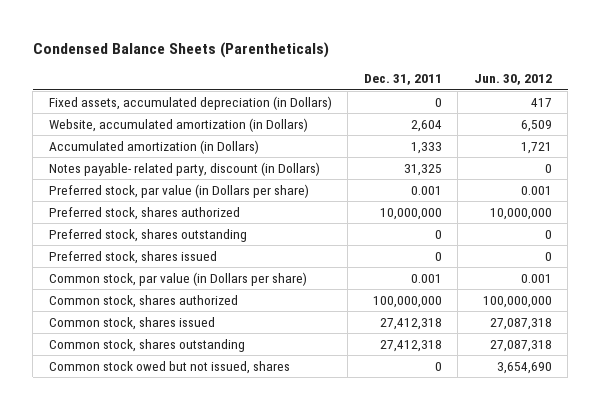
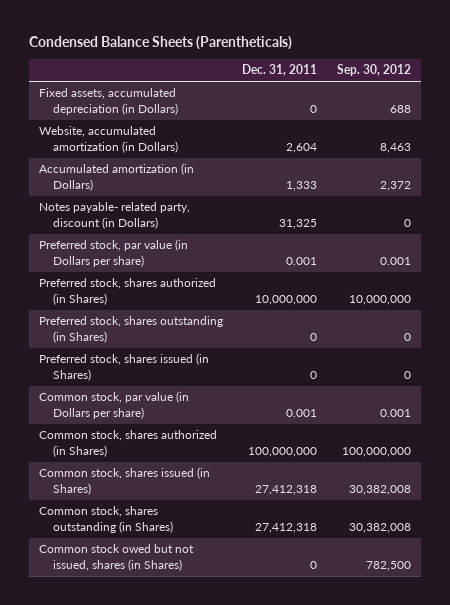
[473,74,552,86] Jun. 30, 2012 -> none
none -> [337,64,412,77] Sep. 30, 2012
[48,206,240,220] Preferred stock, shares authorized -> [38,278,216,305] Preferred stock, shares authorized (in Shares)
[48,228,247,242] Preferred stock, shares outstanding -> [38,316,223,343] Preferred stock, shares outstanding (in Shares)
[48,250,217,264] Preferred stock, shares issued -> [38,353,209,381] Preferred stock, shares issued (in Shares)
[48,294,238,308] Common stock, shares authorized -> [38,430,217,457] Common stock, shares authorized (in Shares)
[48,316,215,330] Common stock, shares issued -> [38,467,210,495] Common stock, shares issued (in Shares)
[48,338,245,352] Common stock, shares outstanding -> [38,506,173,533] Common stock, shares outstanding (in Shares)
[48,360,290,374] Common stock owed but not issued, shares -> [38,544,194,571] Common stock owed but not issued, shares (in Shares)

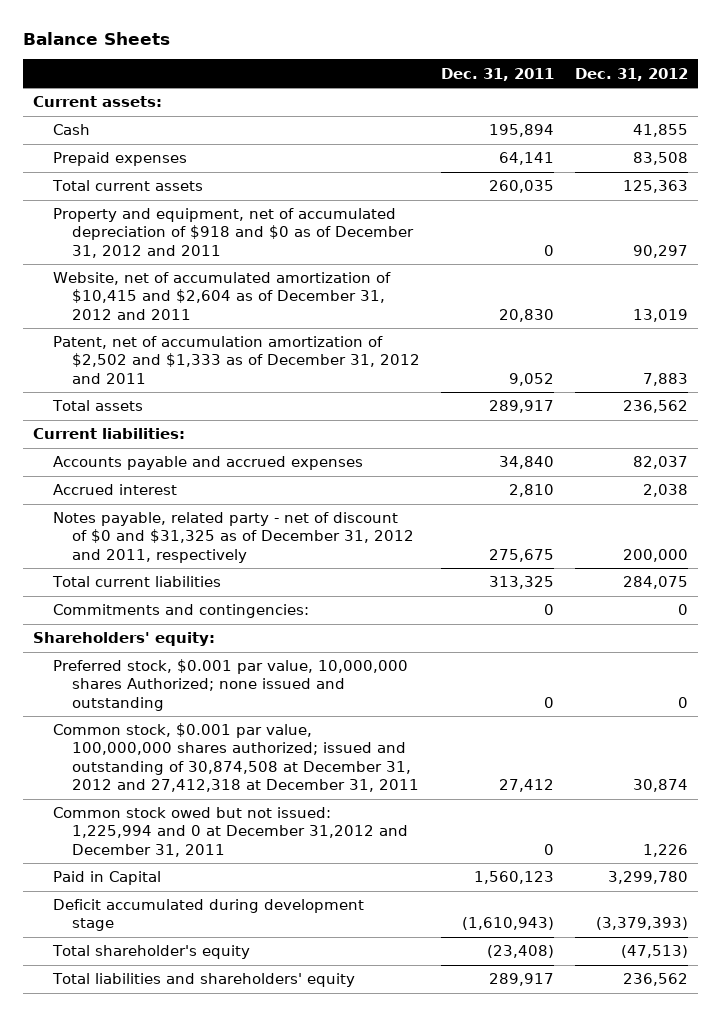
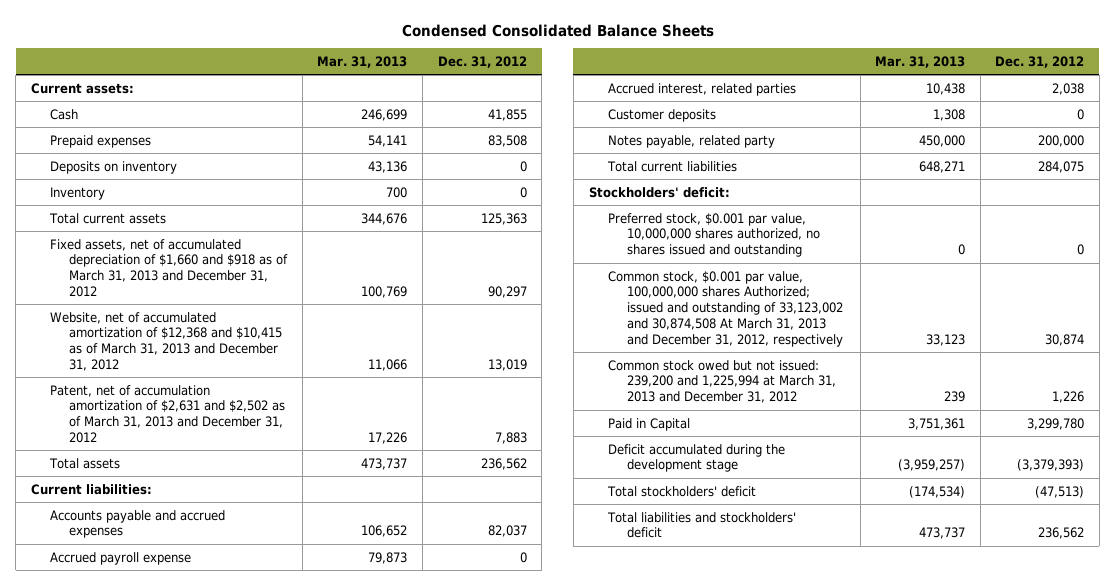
[22,31,170,45] Balance Sheets -> [401,23,714,37] Condensed Consolidated Balance Sheets
[441,67,555,81] Dec. 31, 2011 -> none
none -> [317,55,408,68] Mar. 31, 2013
none -> [50,160,178,174] Deposits on inventory
none -> [50,186,106,200] Inventory
[52,208,415,258] Property and equipment, net of accumulated depreciation of $918 and $0 as of December 31, 2012 and 2011 -> [50,238,289,298] Fixed assets, net of accumulated depreciation of $1,660 and $918 as of March 31, 2013 and December 31, 2012
[52,272,391,320] Website, net of accumulated amortization of $10,415 and $2,604 as of December 31, 2012 and 2011 -> [50,311,283,372] Website, net of accumulated amortization of $12,368 and $10,415 as of March 31, 2013 and December 31, 2012
[52,336,421,384] Patent, net of accumulation amortization of $2,502 and $1,333 as of December 31, 2012 and 2011 -> [50,384,286,444] Patent, net of accumulation amortization of $2,631 and $2,502 as of March 31, 2013 and December 31, 2012
none -> [50,551,192,565] Accrued payroll expense
[52,484,177,496] Accrued interest -> [607,82,796,96] Accrued interest, related parties
none -> [607,108,716,122] Customer deposits
[52,512,415,563] Notes payable, related party - net of discount of $0 and $31,325 as of December 31, 2012 and 2011, respectively -> [607,134,775,148] Notes payable, related party
[52,604,309,619] Commitments and contingencies: -> none
[33,632,216,647] Shareholders' equity: -> none
none -> [588,186,730,198] Stockholders' deficit:
[52,659,408,711] Preferred stock, $0.001 par value, 10,000,000 shares Authorized; none issued and outstanding -> [607,212,821,258] Preferred stock, $0.001 par value, 10,000,000 shares authorized, no shares issued and outstanding
[52,723,420,792] Common stock, $0.001 par value, 100,000,000 shares authorized; issued and outstanding of 30,874,508 at December 31, 2012 and 27,412,318 at December 31, 2011 -> [607,270,844,347] Common stock, $0.001 par value, 100,000,000 shares Authorized; issued and outstanding of 33,123,002 and 30,874,508 At March 31, 2013 and December 31, 2012, respectively
[52,807,409,857] Common stock owed but not issued: 1,225,994 and 0 at December 31,2012 and December 31, 2011 -> [607,359,837,404] Common stock owed but not issued: 239,200 and 1,225,994 at March 31, 2013 and December 31, 2012
[52,899,364,932] Deficit accumulated during development stage -> [607,443,785,473] Deficit accumulated during the development stage
[51,945,250,960] Total shareholder's equity -> [606,485,756,497] Total stockholders' deficit
[51,973,355,988] Total liabilities and shareholders' equity -> [606,511,796,539] Total liabilities and stockholders' deficit

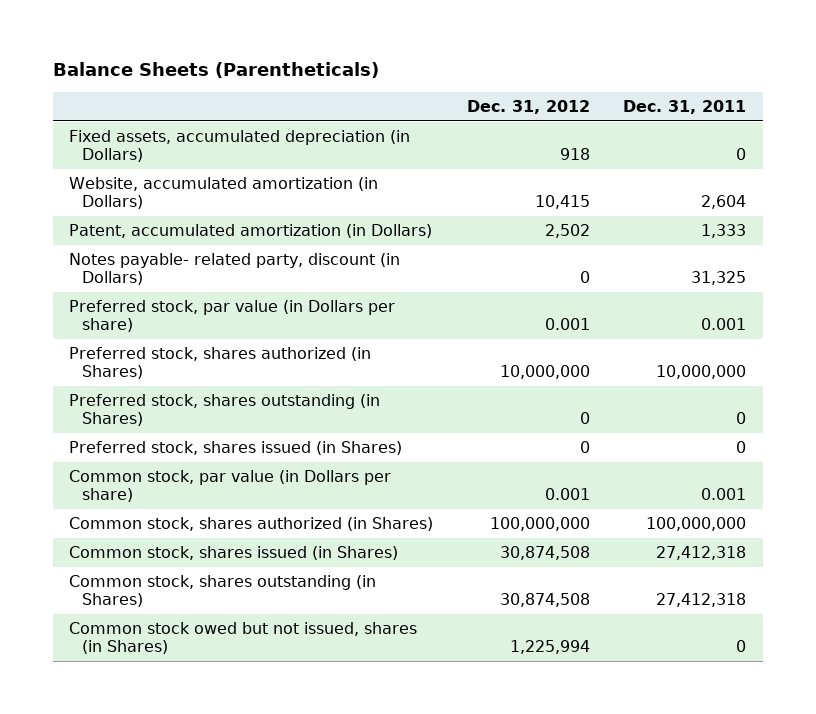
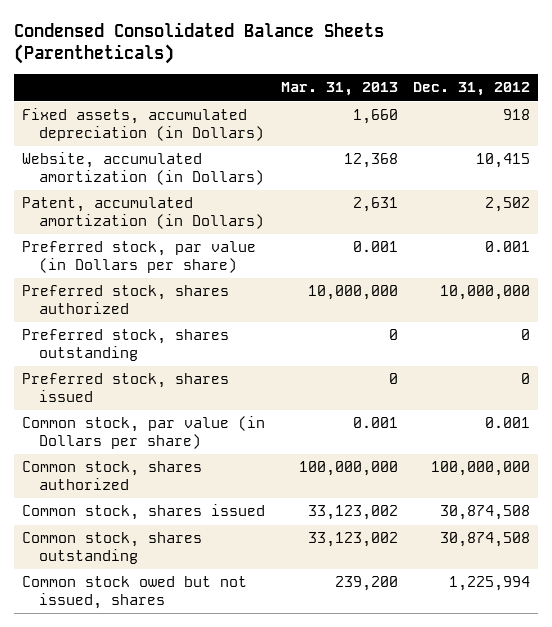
[52,62,379,79] Balance Sheets (Parentheticals) -> [14,21,385,65] Condensed Consolidated Balance Sheets (Parentheticals)
[623,99,747,114] Dec. 31, 2011 -> none
none -> [280,82,398,97] Mar. 31, 2013
[69,253,401,285] Notes payable- related party, discount (in Dollars) -> none
[69,347,372,379] Preferred stock, shares authorized (in Shares) -> [21,285,229,314] Preferred stock, shares authorized
[69,394,381,426] Preferred stock, shares outstanding (in Shares) -> [21,329,229,361] Preferred stock, shares outstanding
[69,441,403,456] Preferred stock, shares issued (in Shares) -> [21,373,229,402] Preferred stock, shares issued
[69,517,434,532] Common stock, shares authorized (in Shares) -> [21,461,202,490] Common stock, shares authorized
[69,546,399,561] Common stock, shares issued (in Shares) -> [21,504,265,521] Common stock, shares issued
[69,575,377,607] Common stock, shares outstanding (in Shares) -> [21,532,202,564] Common stock, shares outstanding
[69,622,418,654] Common stock owed but not issued, shares (in Shares) -> [21,576,247,609] Common stock owed but not issued, shares

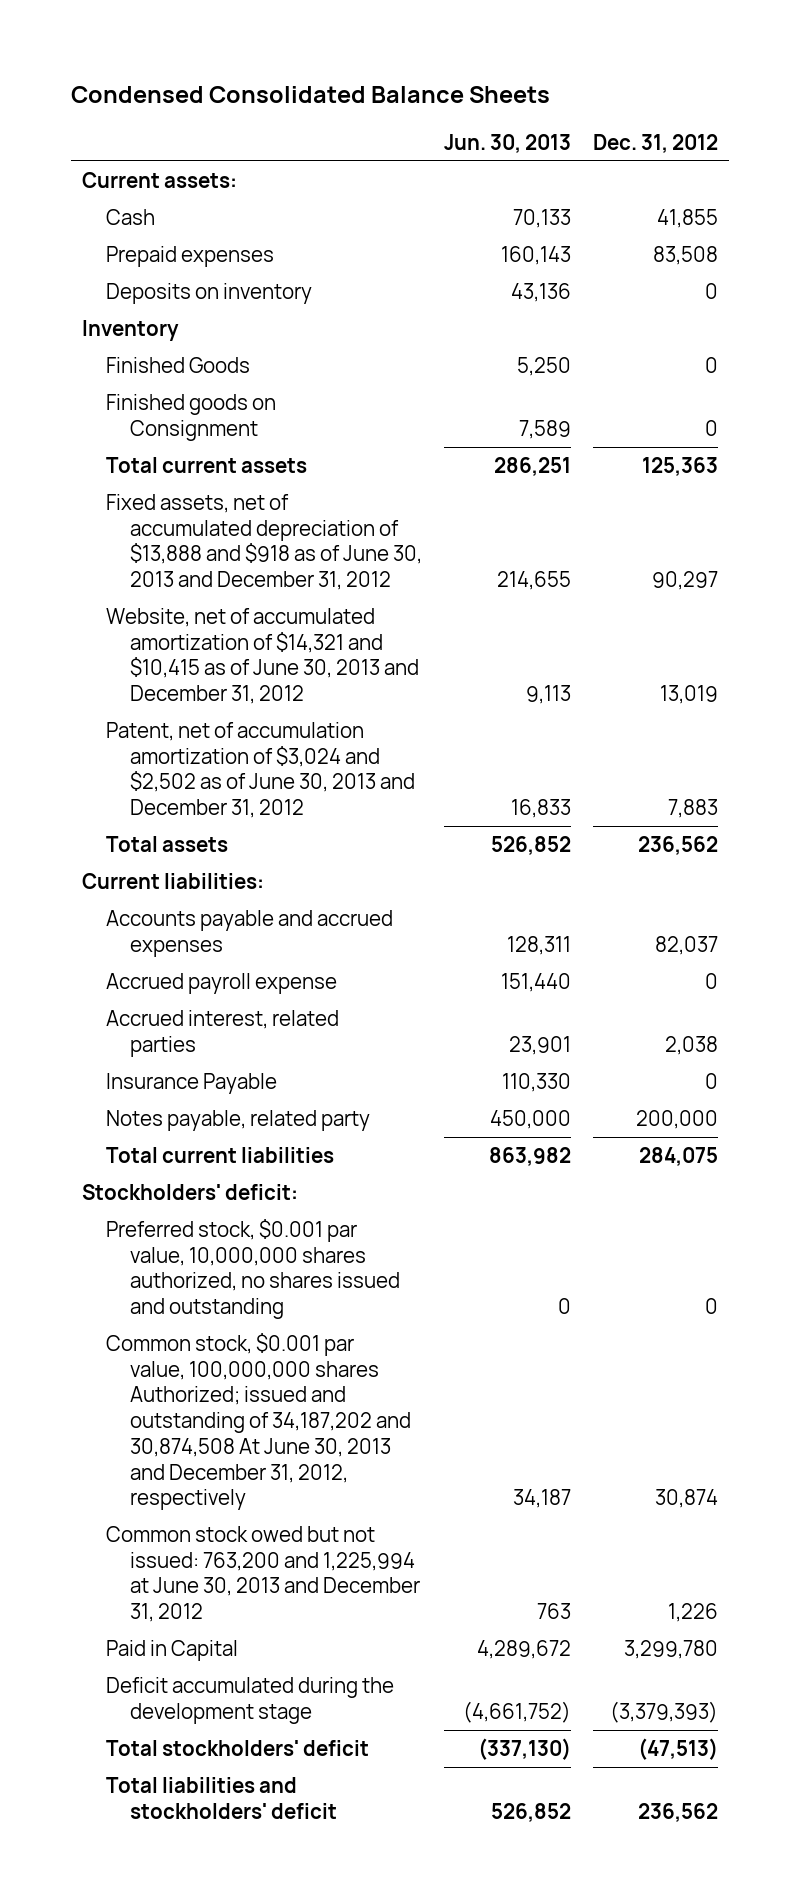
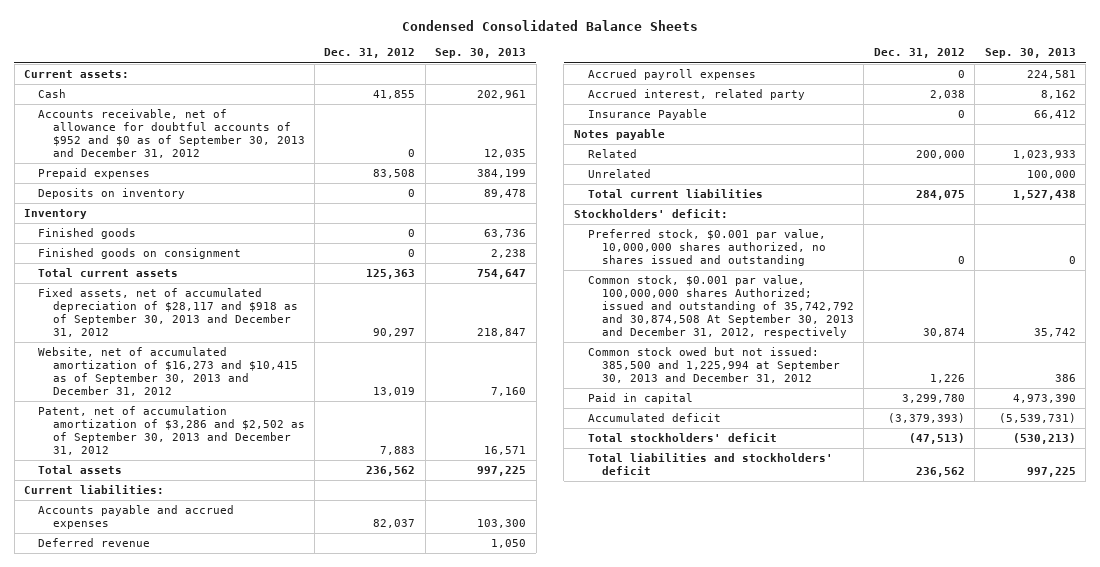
[443,133,571,153] Jun. 30, 2013 -> none
none -> [435,48,527,59] Sep. 30, 2013
none -> [38,109,305,159] Accounts receivable, net of allowance for doubtful accounts of $952 and $0 as of September 30, 2013 and December 31, 2012
[106,357,251,374] Finished Goods -> [38,228,137,240] Finished goods
[106,394,277,441] Finished goods on Consignment -> [38,248,242,260] Finished goods on consignment
[106,494,423,591] Fixed assets, net of accumulated depreciation of $13,888 and $918 as of June 30, 2013 and December 31, 2012 -> [38,288,298,338] Fixed assets, net of accumulated depreciation of $28,117 and $918 as of September 30, 2013 and December 31, 2012
[106,608,420,705] Website, net of accumulated amortization of $14,321 and $10,415 as of June 30, 2013 and December 31, 2012 -> [38,347,298,397] Website, net of accumulated amortization of $16,273 and $10,415 as of September 30, 2013 and December 31, 2012
[106,722,416,819] Patent, net of accumulation amortization of $3,024 and $2,502 as of June 30, 2013 and December 31, 2012 -> [38,406,305,456] Patent, net of accumulation amortization of $3,286 and $2,502 as of September 30, 2013 and December 31, 2012
none -> [38,538,151,548] Deferred revenue
[106,973,338,995] Accrued payroll expense -> [587,69,756,81] Accrued payroll expenses
[106,1010,340,1057] Accrued interest, related parties -> [587,89,805,101] Accrued interest, related party
none -> [573,129,665,141] Notes payable
[106,1110,371,1132] Notes payable, related party -> [587,149,637,159] Related
none -> [587,169,651,179] Unrelated
[106,1333,412,1511] Common stock, $0.001 par value, 100,000,000 shares Authorized; issued and outstanding of 34,187,202 and 30,874,508 At June 30, 2013 and December 31, 2012, respectively -> [587,275,855,339] Common stock, $0.001 par value, 100,000,000 shares Authorized; issued and outstanding of 35,742,792 and 30,874,508 At September 30, 2013 and December 31, 2012, respectively
[106,1526,421,1623] Common stock owed but not issued: 763,200 and 1,225,994 at June 30, 2013 and December 31, 2012 -> [587,347,841,384] Common stock owed but not issued: 385,500 and 1,225,994 at September 30, 2013 and December 31, 2012
[106,1640,239,1662] Paid in Capital -> [587,393,693,405] Paid in capital
[106,1677,395,1724] Deficit accumulated during the development stage -> [587,413,721,423] Accumulated deficit

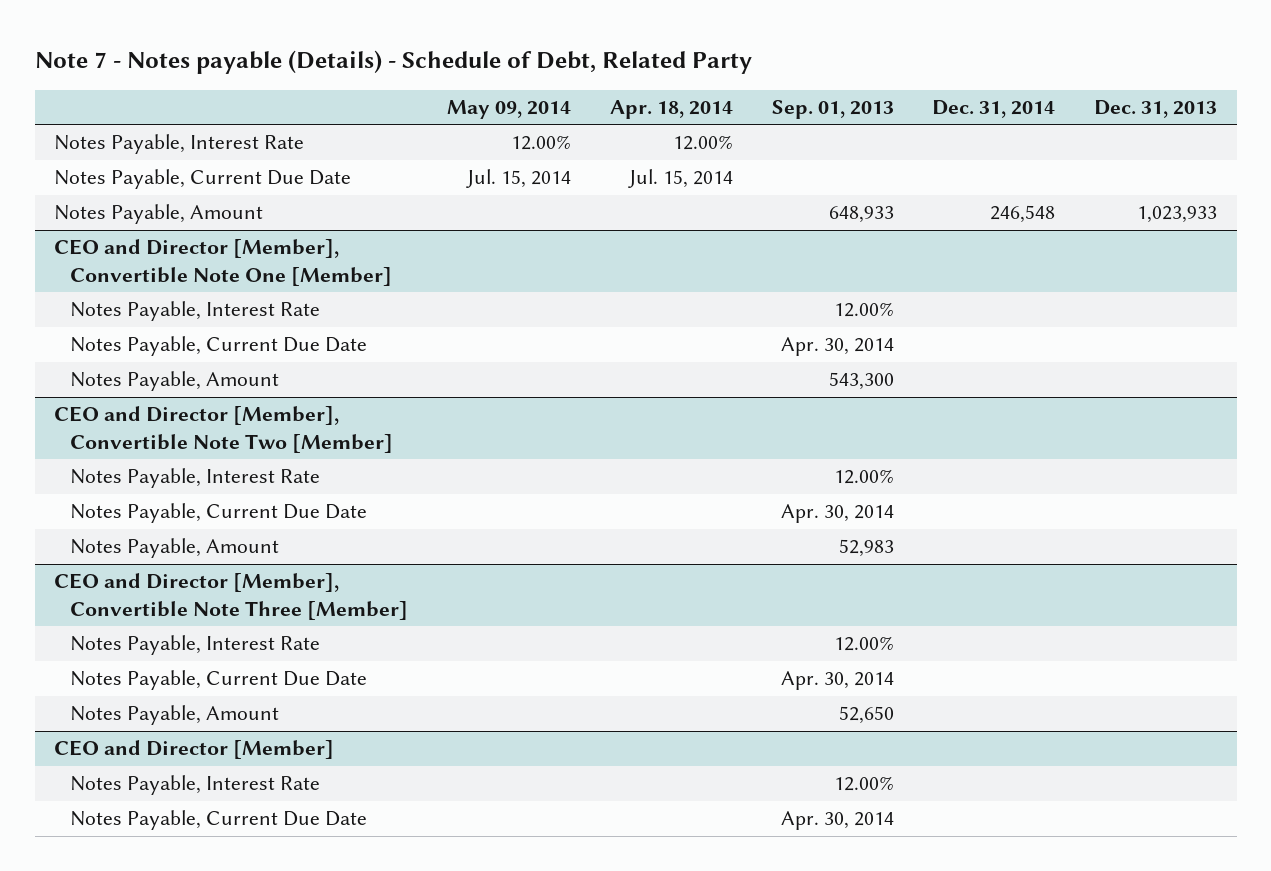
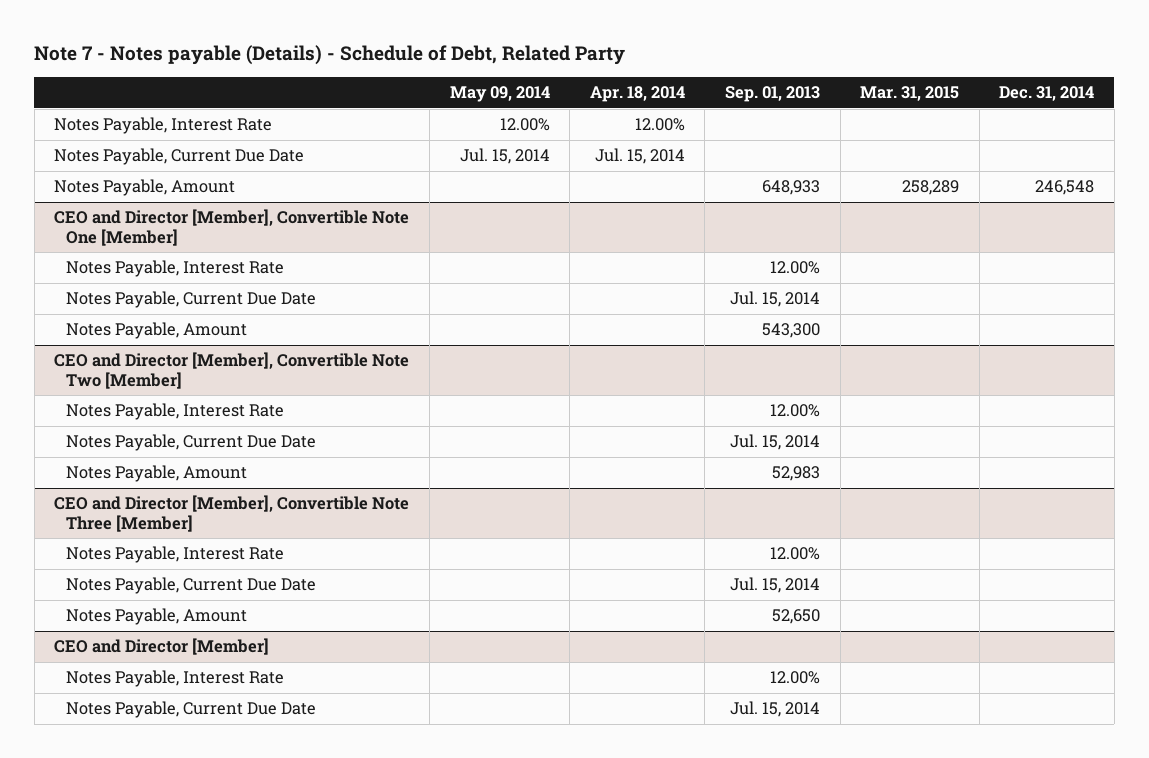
[1094,100,1218,119] Dec. 31, 2013 -> none
none -> [860,86,960,102] Mar. 31, 2015
[780,337,894,357] Apr. 30, 2014 -> [729,291,820,308] Jul. 15, 2014
[780,504,894,524] Apr. 30, 2014 -> [729,434,820,451] Jul. 15, 2014
[780,671,894,691] Apr. 30, 2014 -> [729,577,820,594] Jul. 15, 2014
[780,811,894,831] Apr. 30, 2014 -> [729,701,820,718] Jul. 15, 2014

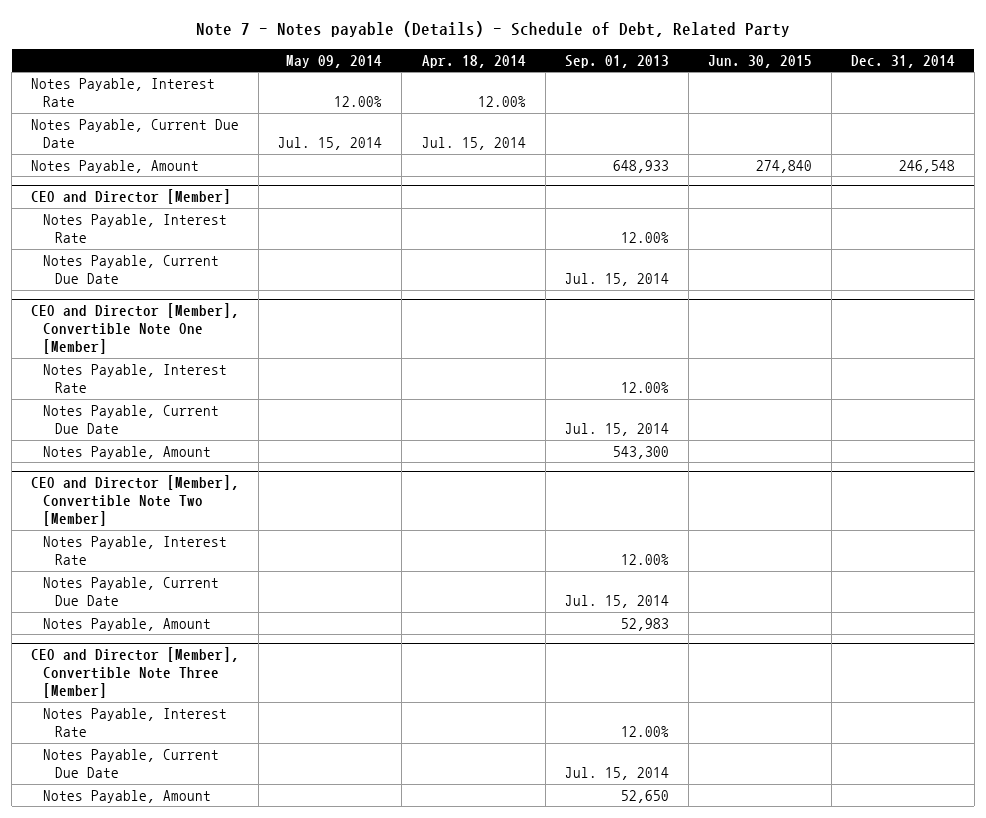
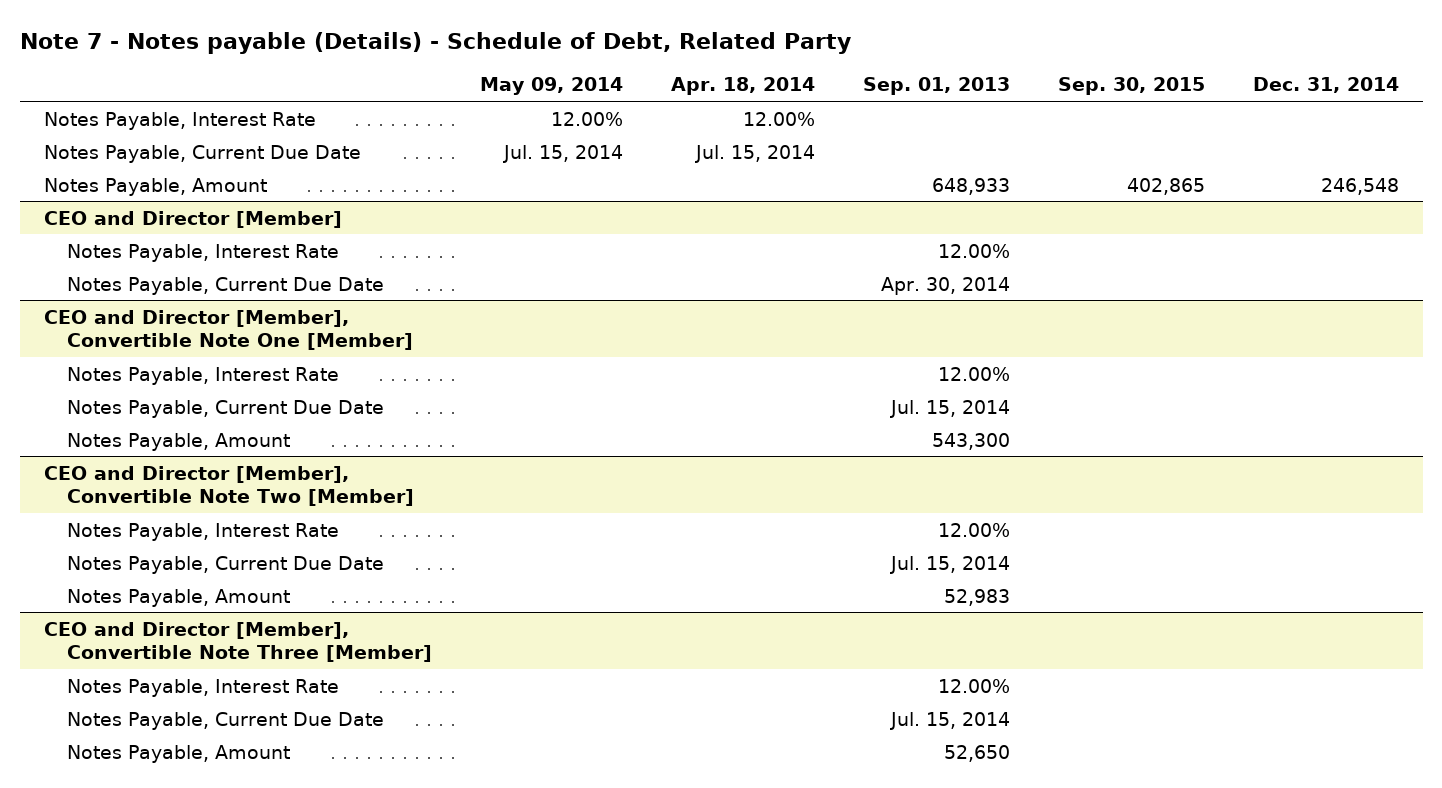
[707,54,812,68] Jun. 30, 2015 -> none
none -> [1057,77,1205,96] Sep. 30, 2015
[564,273,669,287] Jul. 15, 2014 -> [880,276,1010,295] Apr. 30, 2014

